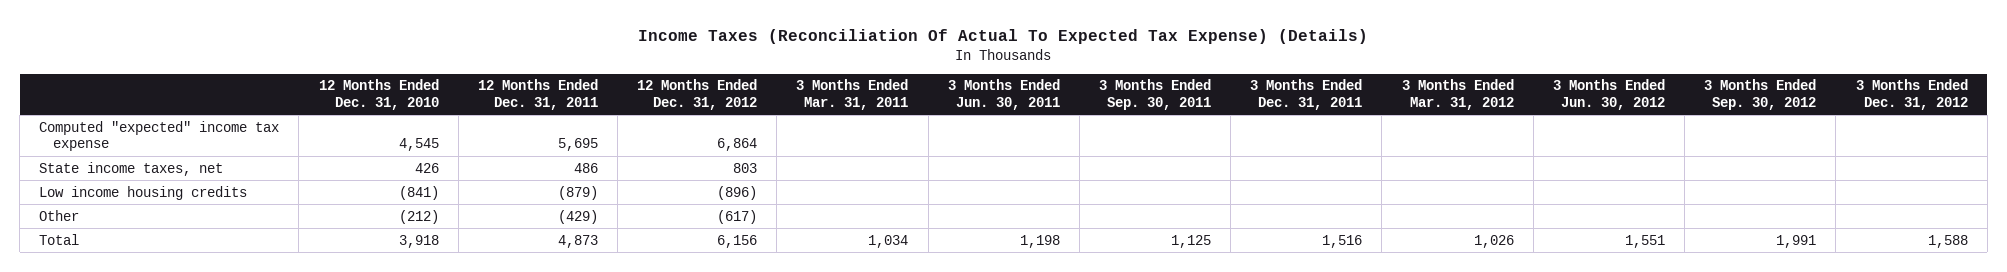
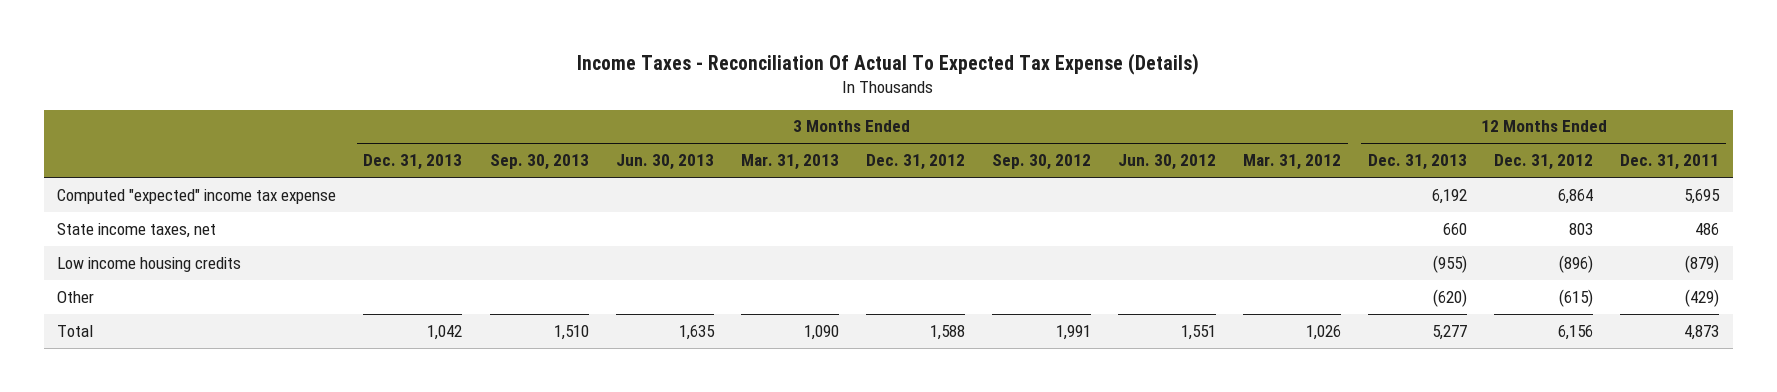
[638,29,1369,45] Income Taxes (Reconciliation Of Actual To Expected Tax Expense) (Details) -> [577,52,1200,75] Income Taxes - Reconciliation Of Actual To Expected Tax Expense (Details)
[318,79,439,111] 12 Months Ended Dec. 31, 2010 -> none
[796,79,909,111] 3 Months Ended Mar. 31, 2011 -> none
[947,79,1060,111] 3 Months Ended Jun. 30, 2011 -> none
[1099,79,1212,111] 3 Months Ended Sep. 30, 2011 -> none
[1250,79,1363,111] 3 Months Ended Dec. 31, 2011 -> none
none -> [363,154,463,171] Dec. 31, 2013
none -> [489,154,589,171] Sep. 30, 2013
none -> [615,154,714,171] Jun. 30, 2013
none -> [740,154,839,171] Mar. 31, 2013
none -> [1368,154,1468,171] Dec. 31, 2013
[717,209,758,224] (617) -> [1559,288,1594,307] (615)

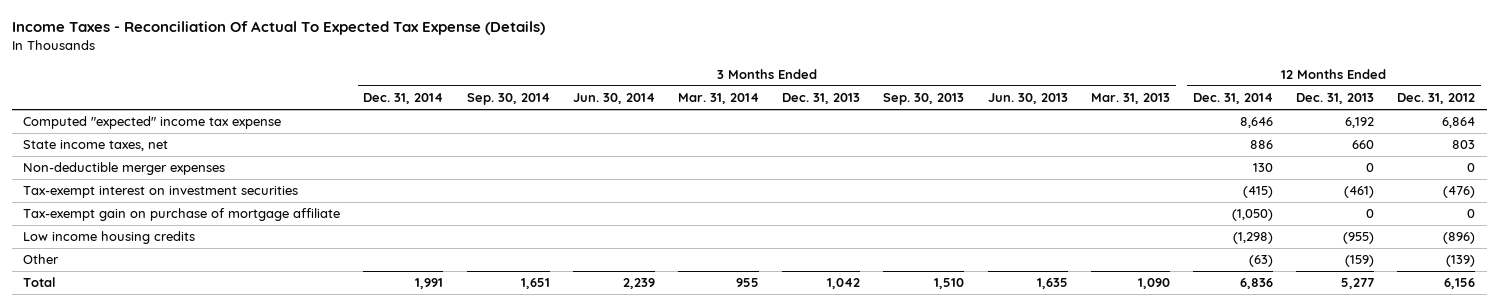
[865,154,965,171] Dec. 31, 2012 -> none
[991,154,1091,171] Sep. 30, 2012 -> none
[1117,154,1216,171] Jun. 30, 2012 -> none
[1243,154,1342,171] Mar. 31, 2012 -> none
[1620,154,1720,171] Dec. 31, 2011 -> none
none -> [363,93,444,105] Dec. 31, 2014
none -> [466,93,550,106] Sep. 30, 2014
none -> [572,93,655,105] Jun. 30, 2014
none -> [677,93,759,105] Mar. 31, 2014
none -> [1192,93,1273,105] Dec. 31, 2014
none -> [23,162,226,176] Non-deductible merger expenses
none -> [23,186,299,199] Tax-exempt interest on investment securities
none -> [23,208,341,222] Tax-exempt gain on purchase of mortgage affiliate
[1433,288,1468,307] (620) -> [1345,255,1375,268] (159)
[1559,288,1594,307] (615) -> [1446,255,1476,268] (139)

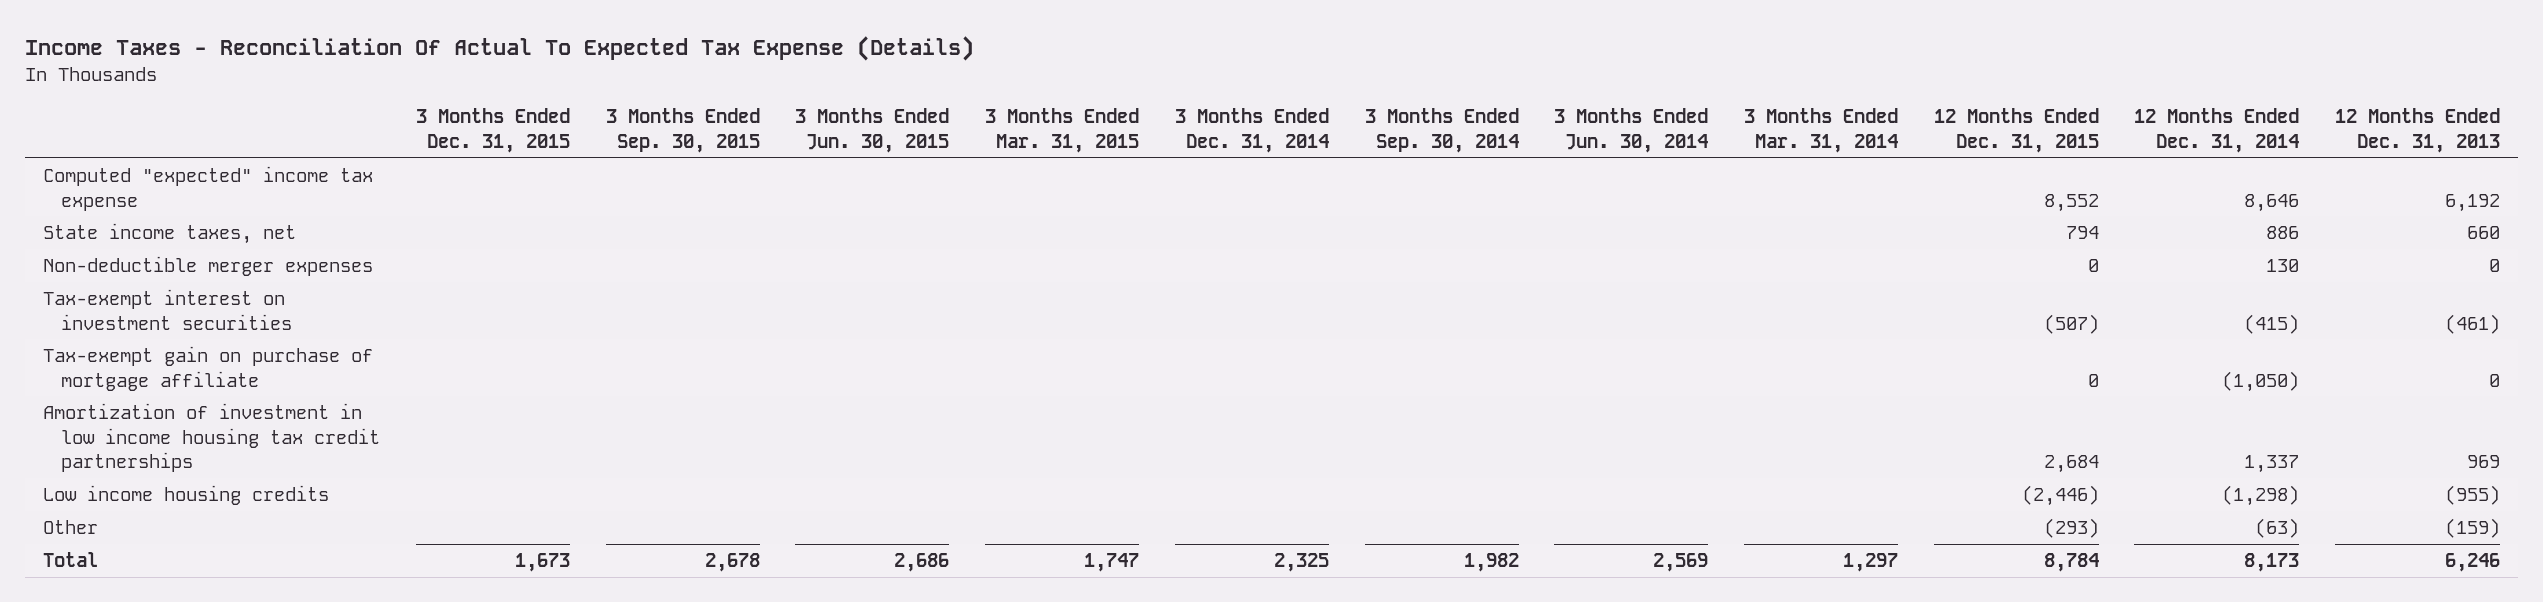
[782,93,861,105] Dec. 31, 2013 -> none
[883,93,965,106] Sep. 30, 2013 -> none
[987,93,1068,105] Jun. 30, 2013 -> none
[1090,93,1170,105] Mar. 31, 2013 -> none
[1397,93,1476,105] Dec. 31, 2012 -> none
none -> [416,108,571,154] 3 Months Ended Dec. 31, 2015
none -> [605,108,760,154] 3 Months Ended Sep. 30, 2015
none -> [795,108,950,154] 3 Months Ended Jun. 30, 2015
none -> [985,108,1140,154] 3 Months Ended Mar. 31, 2015
none -> [1933,108,2099,154] 12 Months Ended Dec. 31, 2015
none -> [43,403,381,473] Amortization of investment in low income housing tax credit partnerships
[415,278,444,290] 1,991 -> [1273,553,1329,573] 2,325
[520,278,550,290] 1,651 -> [1463,553,1519,573] 1,982
[622,278,655,290] 2,239 -> [1653,553,1709,573] 2,569
[735,278,759,288] 955 -> [1843,553,1899,573] 1,297
[1239,278,1273,290] 6,836 -> [2244,553,2300,573] 8,173
[1341,278,1375,290] 5,277 -> [2445,553,2501,573] 6,246

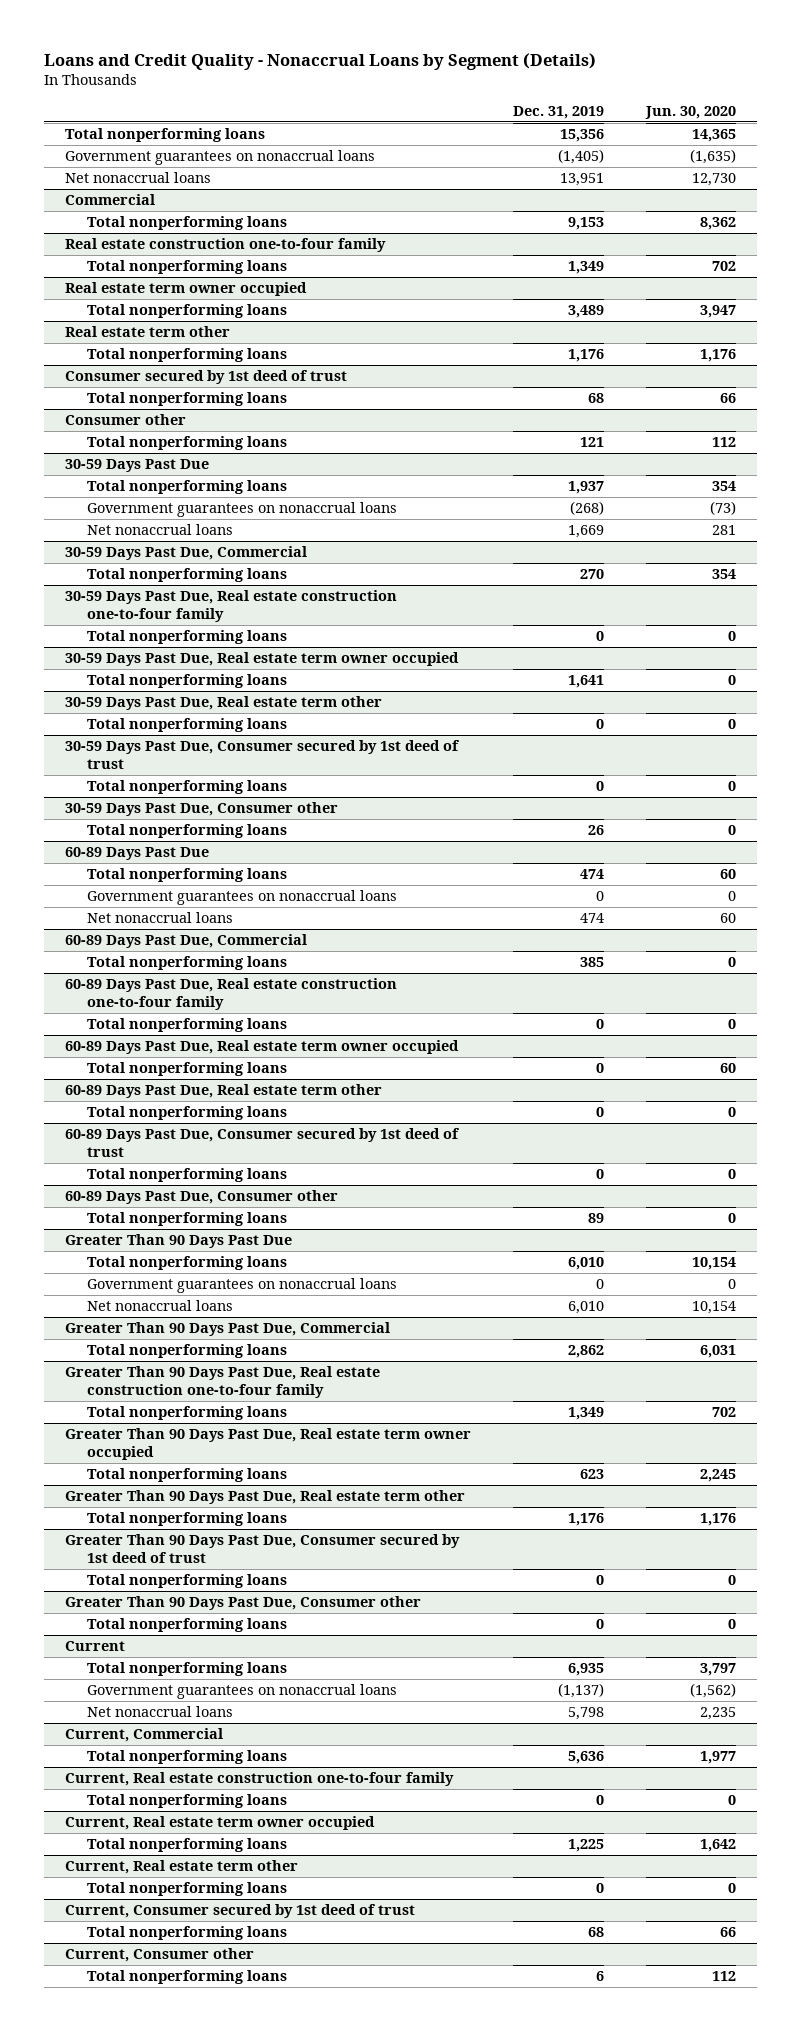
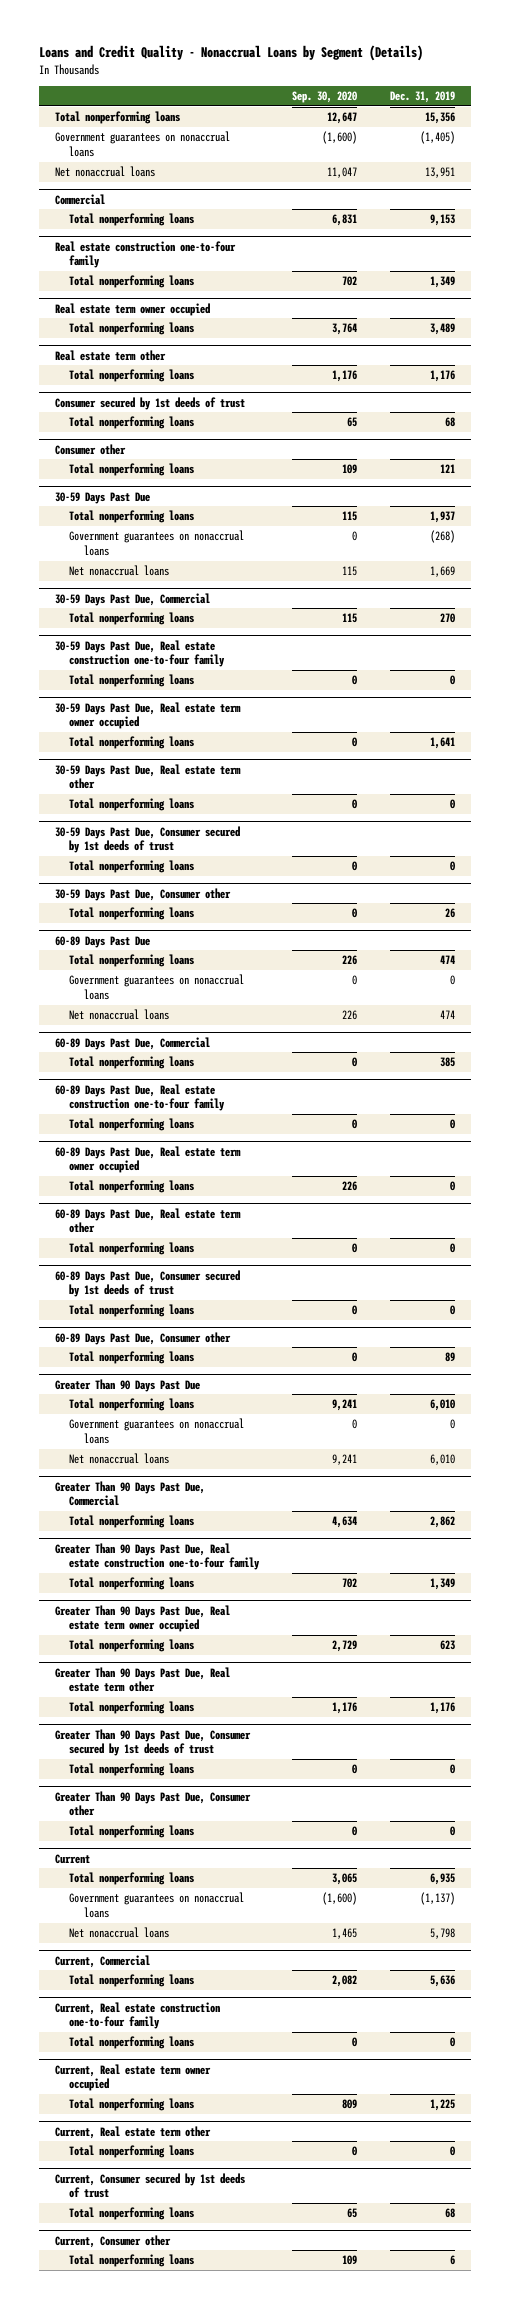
[644,105,736,119] Jun. 30, 2020 -> none
none -> [292,91,358,104] Sep. 30, 2020
[64,370,347,385] Consumer secured by 1st deed of trust -> [55,396,246,410] Consumer secured by 1st deeds of trust
[64,740,459,770] 30-59 Days Past Due, Consumer secured by 1st deed of trust -> [55,825,241,854] 30-59 Days Past Due, Consumer secured by 1st deeds of trust
[64,1128,459,1158] 60-89 Days Past Due, Consumer secured by 1st deed of trust -> [55,1269,241,1298] 60-89 Days Past Due, Consumer secured by 1st deeds of trust
[64,1534,460,1564] Greater Than 90 Days Past Due, Consumer secured by 1st deed of trust -> [55,1728,252,1757] Greater Than 90 Days Past Due, Consumer secured by 1st deeds of trust
[64,1904,415,1919] Current, Consumer secured by 1st deed of trust -> [55,2172,246,2199] Current, Consumer secured by 1st deeds of trust

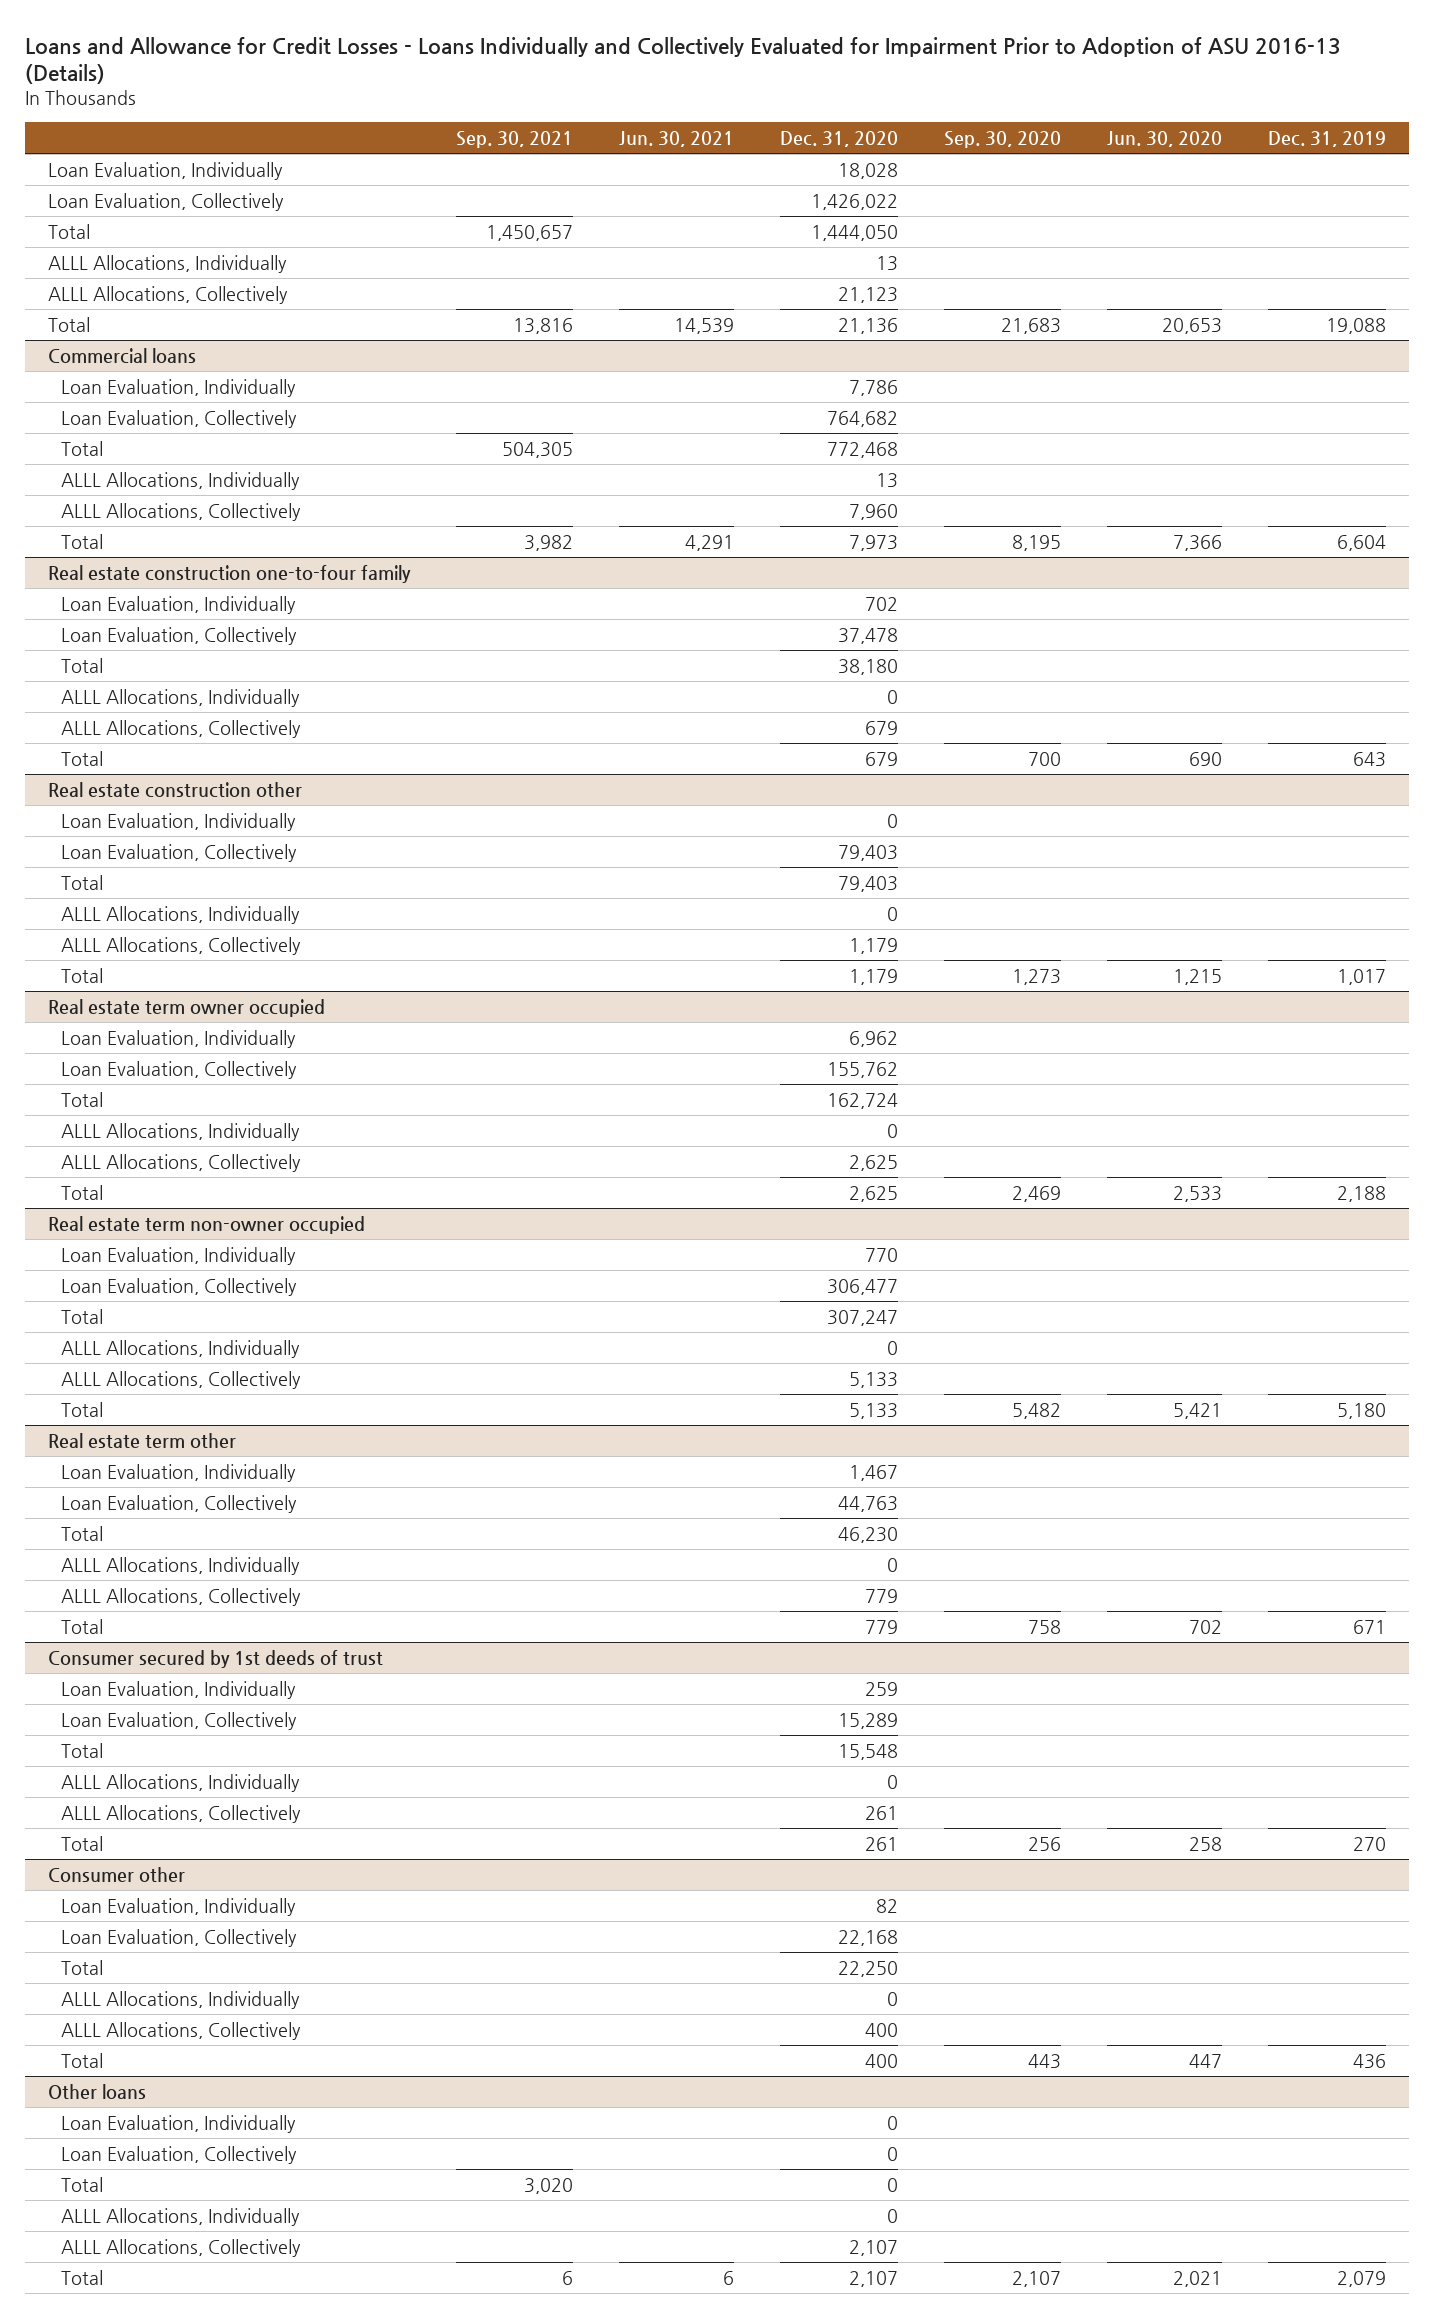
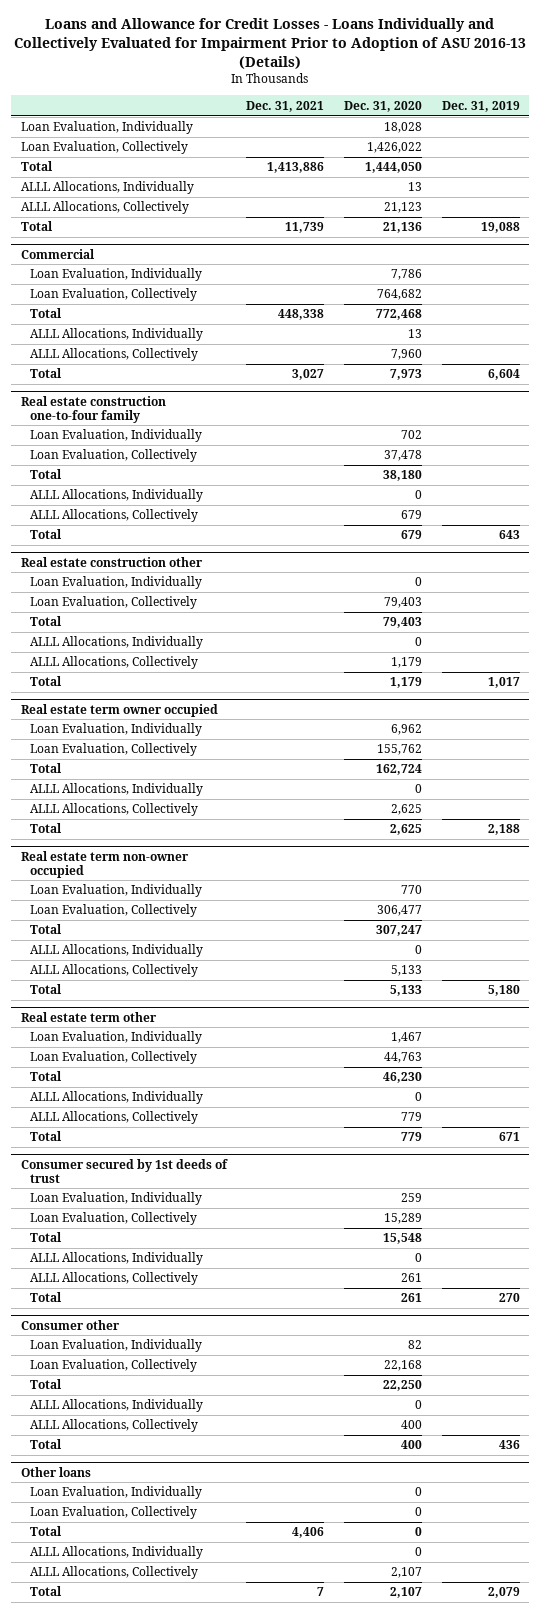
[456,130,574,148] Sep. 30, 2021 -> none
[619,130,735,147] Jun. 30, 2021 -> none
[944,130,1062,148] Sep. 30, 2020 -> none
[1107,130,1223,147] Jun. 30, 2020 -> none
none -> [246,100,325,112] Dec. 31, 2021
[48,347,197,364] Commercial loans -> [20,248,95,259] Commercial

